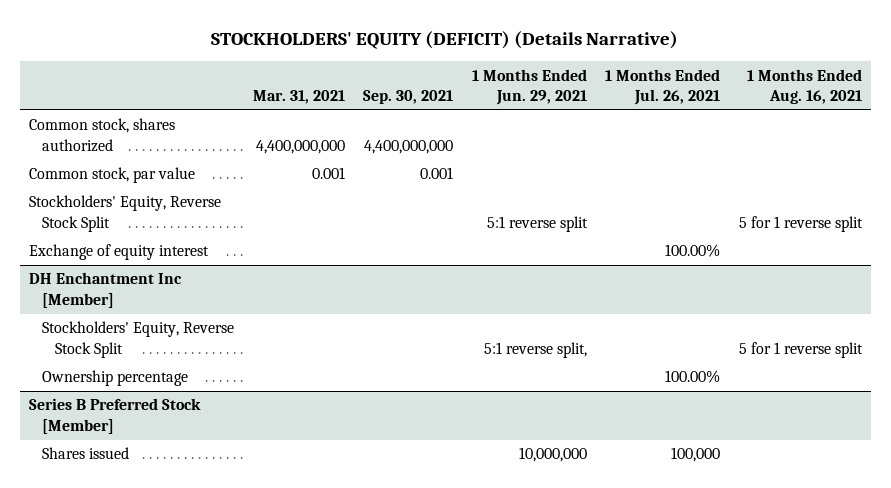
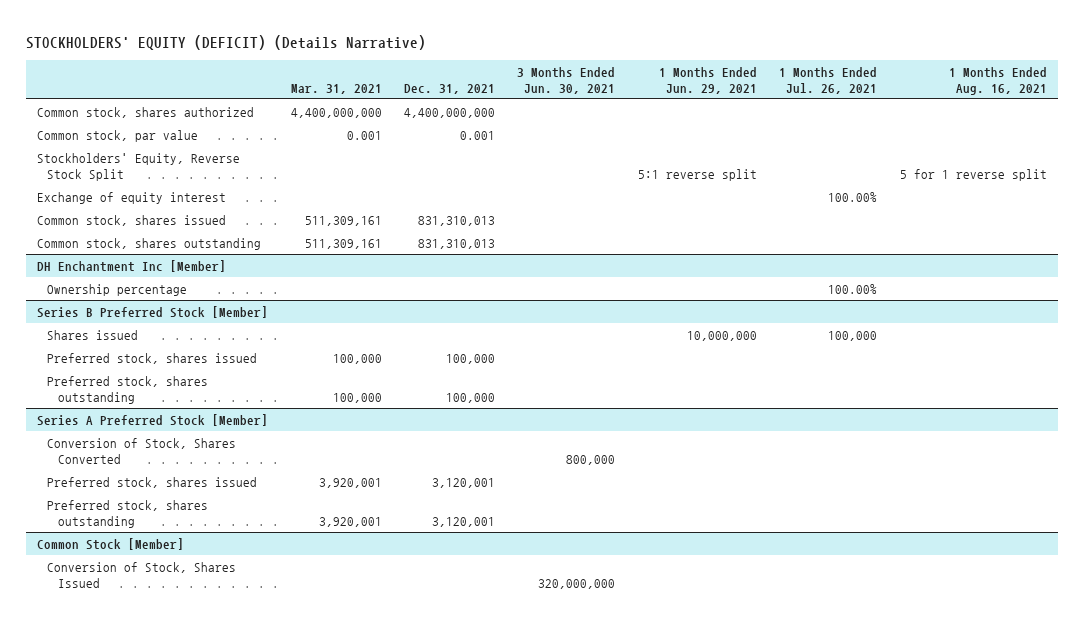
[363,90,454,105] Sep. 30, 2021 -> none
none -> [404,83,496,94] Dec. 31, 2021
none -> [517,66,616,94] 3 Months Ended Jun. 30, 2021
none -> [37,214,227,226] Common stock, shares issued
none -> [37,237,262,250] Common stock, shares outstanding
[42,321,235,359] Stockholders' Equity, Reverse Stock Split -> none
none -> [47,352,258,364] Preferred stock, shares issued
none -> [47,375,209,404] Preferred stock, shares outstanding
none -> [37,413,269,426] Series A Preferred Stock [Member]
none -> [47,437,237,464] Conversion of Stock, Shares Converted
none -> [47,476,258,488] Preferred stock, shares issued
none -> [47,499,209,528] Preferred stock, shares outstanding
none -> [37,537,185,550] Common Stock [Member]
none -> [47,561,237,588] Conversion of Stock, Shares Issued

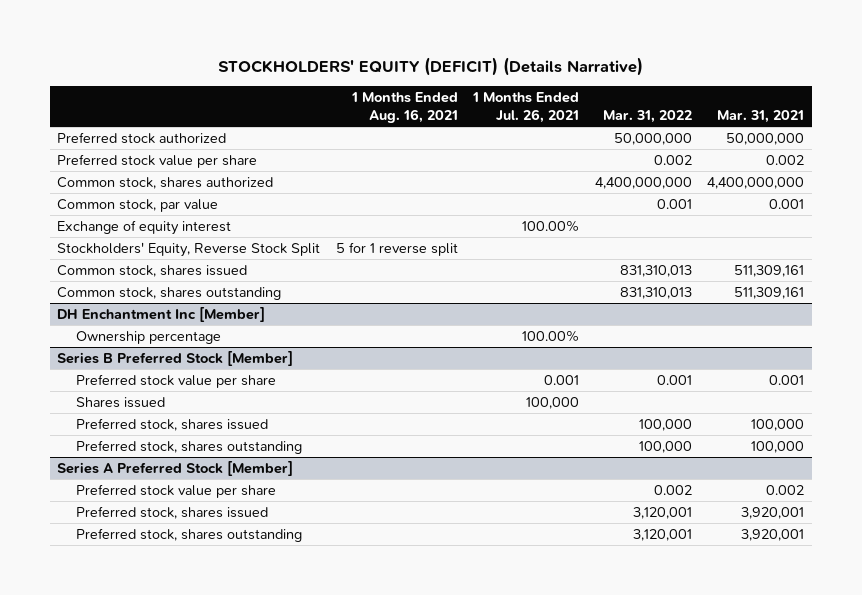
[404,83,496,94] Dec. 31, 2021 -> none
[517,66,616,94] 3 Months Ended Jun. 30, 2021 -> none
[658,66,757,94] 1 Months Ended Jun. 29, 2021 -> none
none -> [602,110,692,124] Mar. 31, 2022
none -> [57,131,227,144] Preferred stock authorized
none -> [57,153,258,168] Preferred stock value per share
[37,152,241,181] Stockholders' Equity, Reverse Stock Split -> [57,241,321,257] Stockholders' Equity, Reverse Stock Split
none -> [75,373,276,388] Preferred stock value per share
[47,437,237,464] Conversion of Stock, Shares Converted -> none
none -> [75,483,276,498] Preferred stock value per share
[37,537,185,550] Common Stock [Member] -> none
[47,561,237,588] Conversion of Stock, Shares Issued -> none

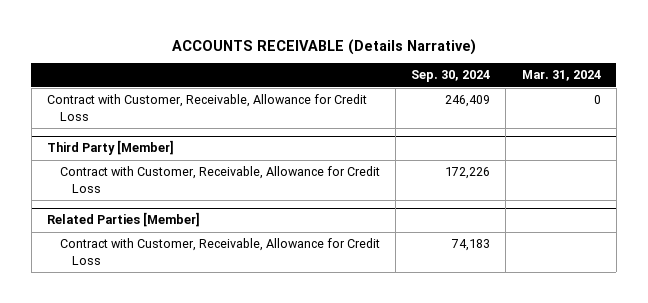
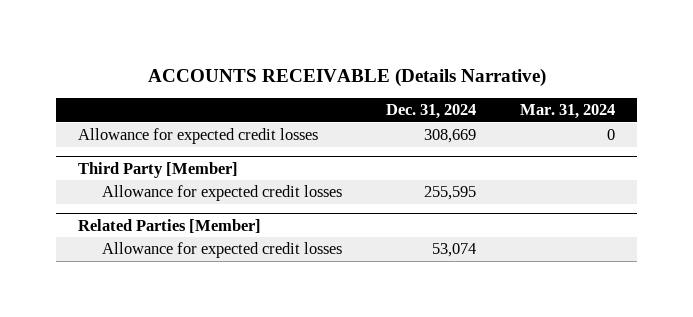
[411,70,491,83] Sep. 30, 2024 -> none
none -> [386,104,477,120] Dec. 31, 2024
[46,94,367,121] Contract with Customer, Receivable, Allowance for Credit Loss -> [78,128,319,145] Allowance for expected credit losses
[59,166,380,193] Contract with Customer, Receivable, Allowance for Credit Loss -> [102,185,343,202] Allowance for expected credit losses
[59,238,380,265] Contract with Customer, Receivable, Allowance for Credit Loss -> [102,242,343,259] Allowance for expected credit losses

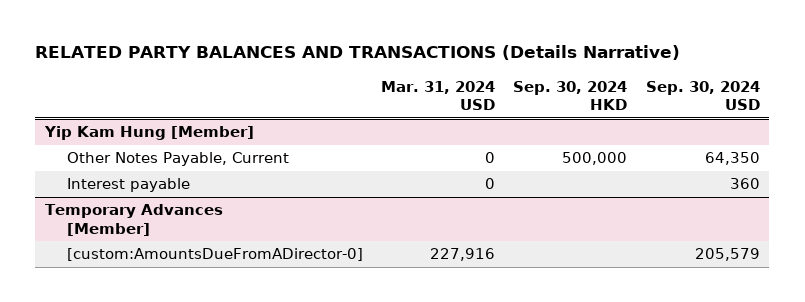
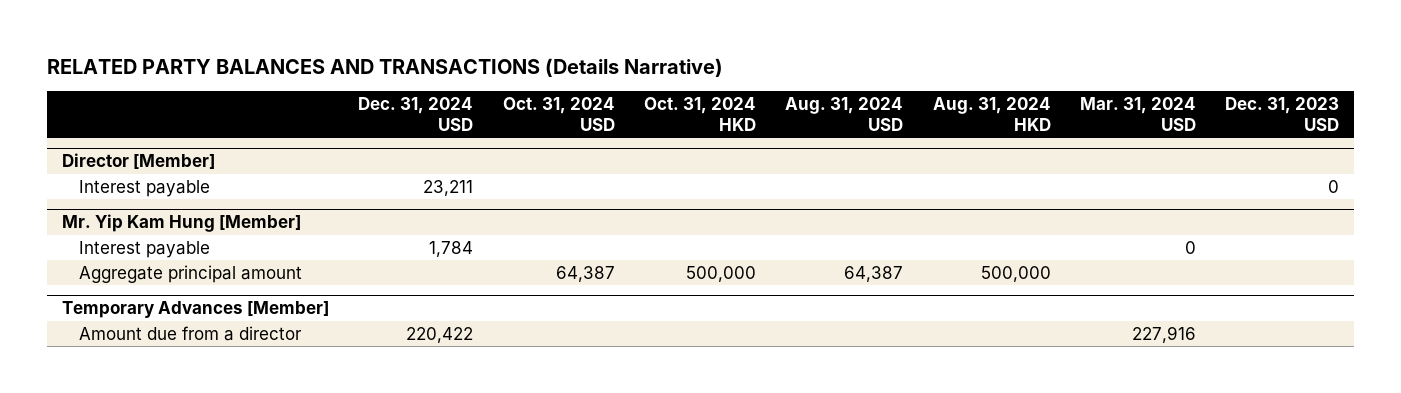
[513,80,628,111] Sep. 30, 2024 HKD -> none
[645,80,760,111] Sep. 30, 2024 USD -> none
none -> [358,97,474,131] Dec. 31, 2024 USD
none -> [502,97,615,131] Oct. 31, 2024 USD
none -> [643,97,756,131] Oct. 31, 2024 HKD
none -> [785,97,904,131] Aug. 31, 2024 USD
none -> [932,97,1051,131] Aug. 31, 2024 HKD
none -> [1225,97,1340,131] Dec. 31, 2023 USD
[66,152,289,167] Other Notes Payable, Current -> none
none -> [61,153,215,170] Director [Member]
none -> [79,180,211,198] Interest payable
[43,126,254,141] Yip Kam Hung [Member] -> [61,214,301,233] Mr. Yip Kam Hung [Member]
none -> [79,265,303,284] Aggregate principal amount
[66,248,363,262] [custom:AmountsDueFromADirector-0] -> [79,326,303,342] Amount due from a director

